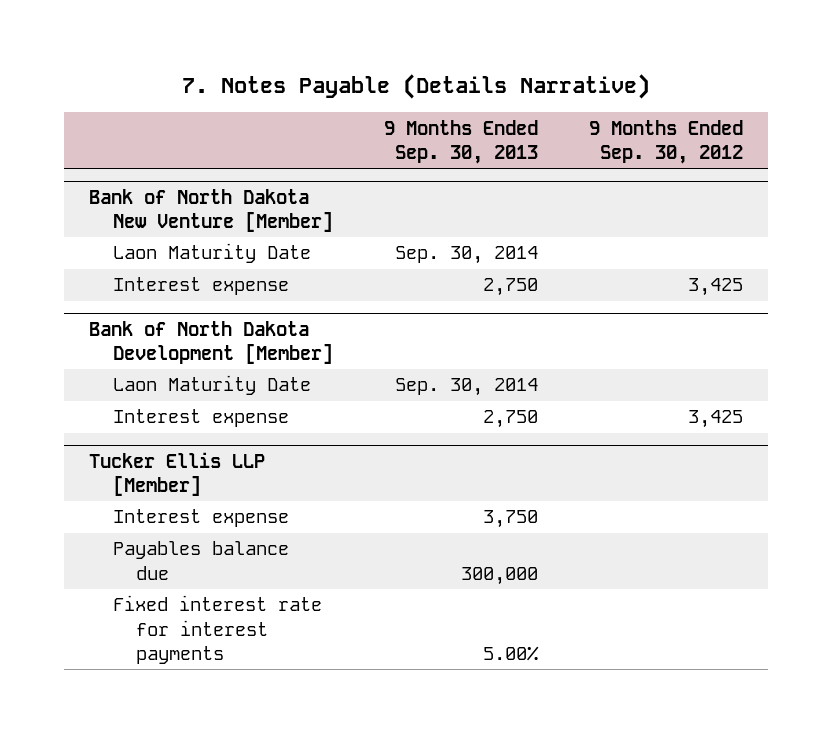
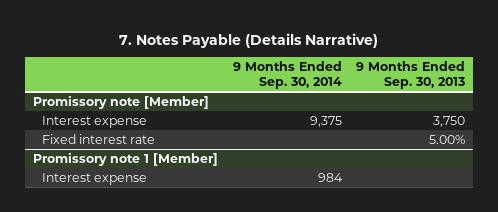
[588,119,743,165] 9 Months Ended Sep. 30, 2012 -> none
none -> [232,60,342,90] 9 Months Ended Sep. 30, 2014
[89,188,333,232] Bank of North Dakota New Venture [Member] -> none
[112,243,311,264] Laon Maturity Date -> none
[112,277,289,296] Interest expense -> none
[89,320,333,364] Bank of North Dakota Development [Member] -> none
[112,375,311,396] Laon Maturity Date -> none
[112,409,289,428] Interest expense -> none
[89,451,266,496] Tucker Ellis LLP [Member] -> none
none -> [32,94,209,109] Promissory note [Member]
[112,541,289,580] Payables balance due -> none
[112,595,322,665] Fixed interest rate for interest payments -> [41,133,155,144] Fixed interest rate
none -> [32,151,218,166] Promissory note 1 [Member]
none -> [41,172,147,185] Interest expense

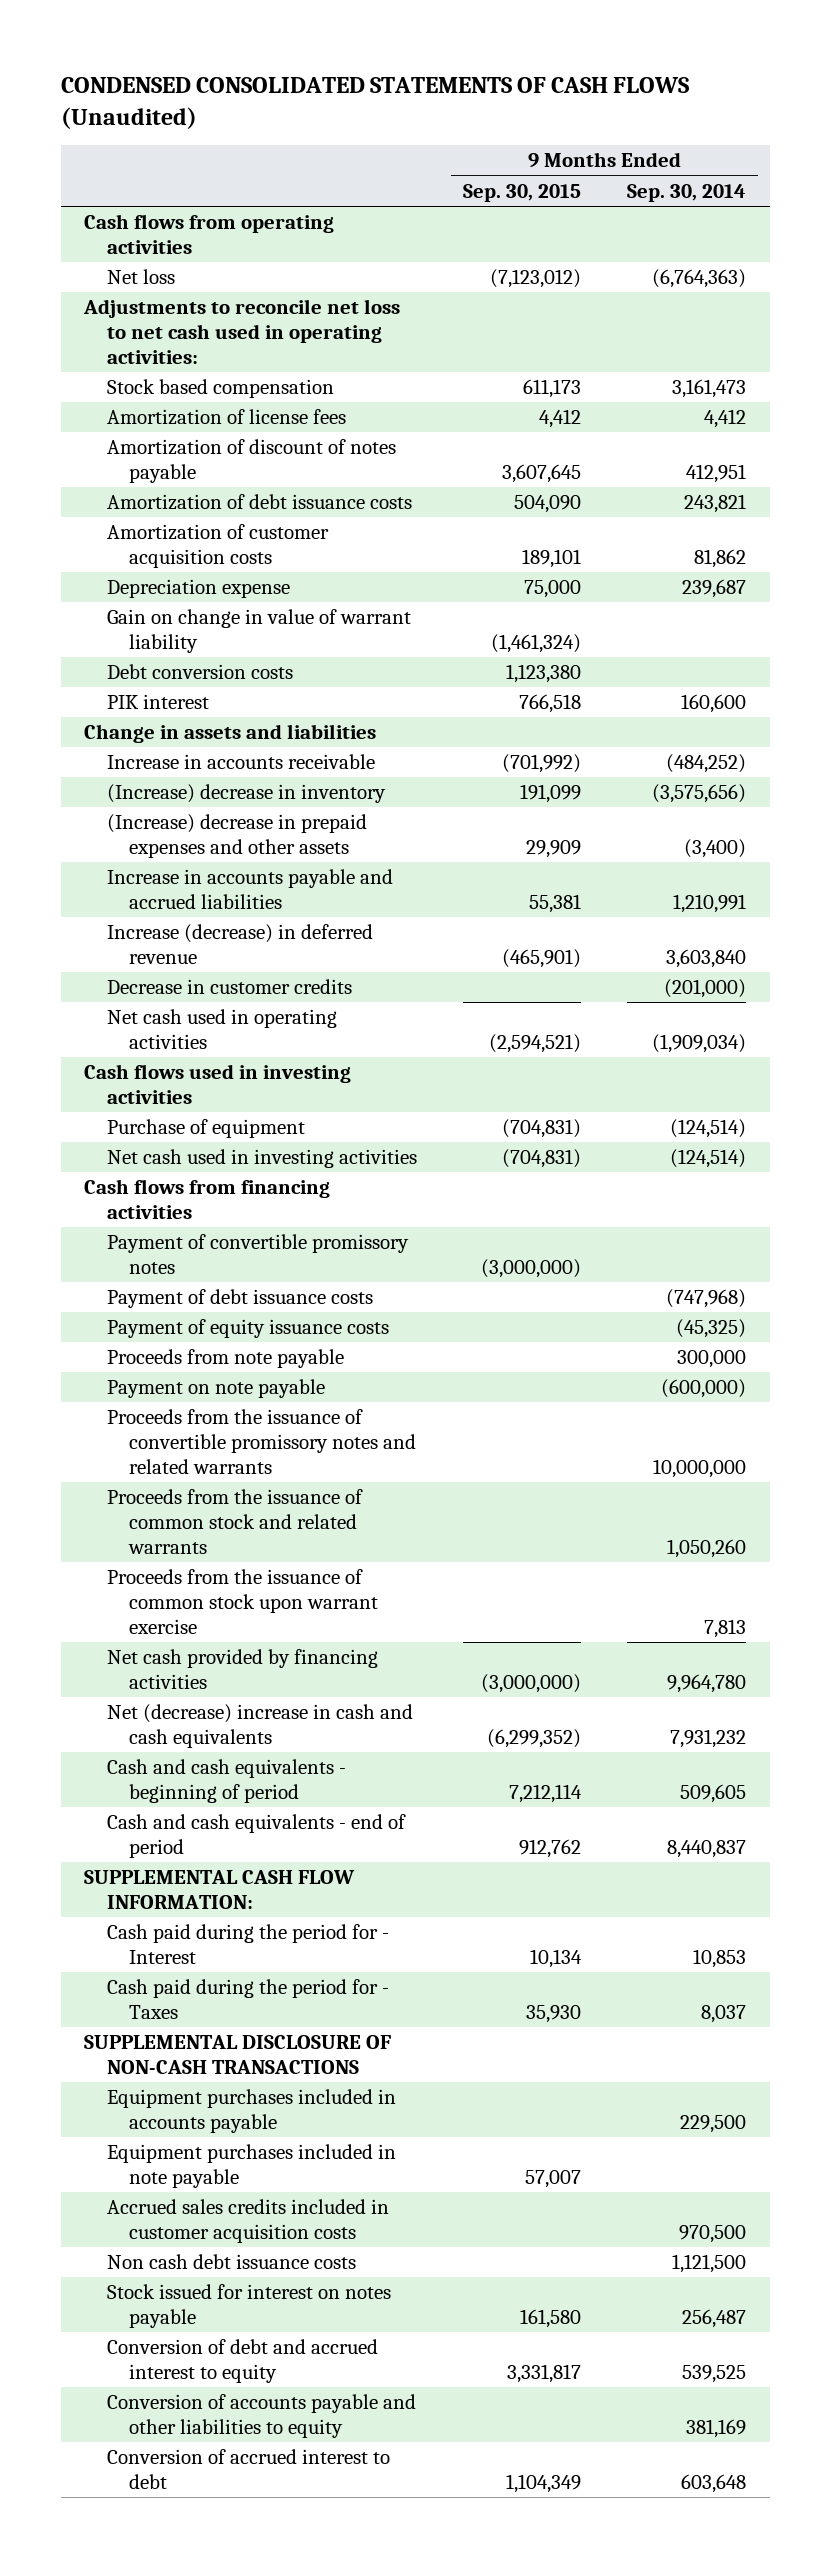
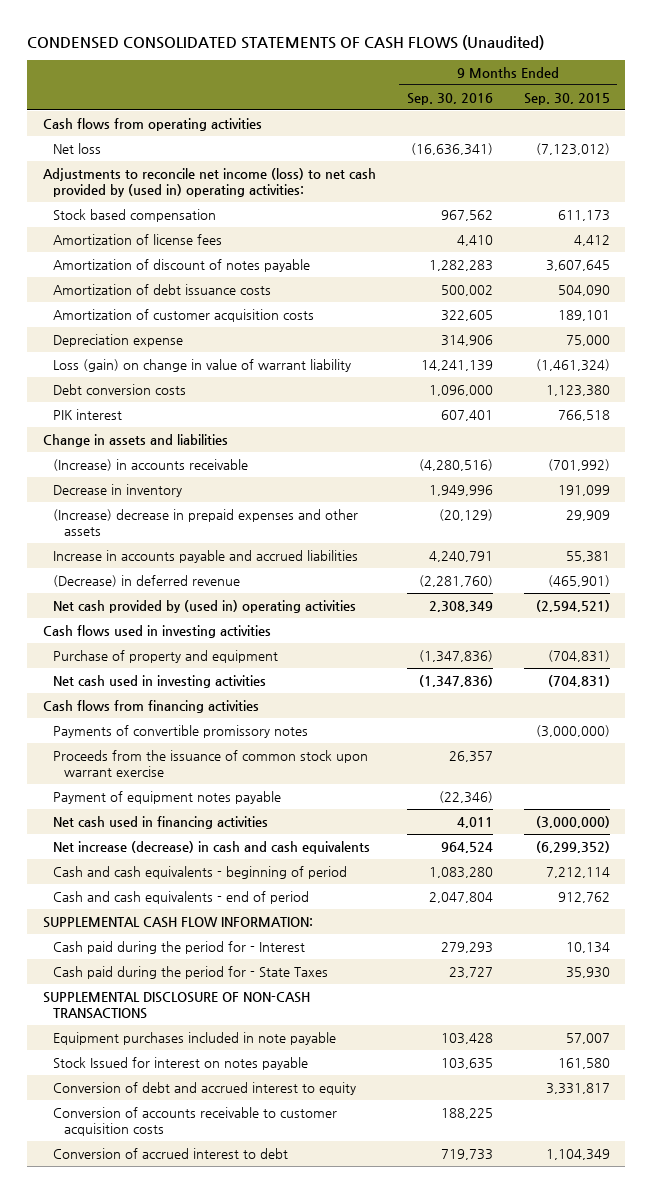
[627,183,747,202] Sep. 30, 2014 -> none
none -> [406,92,493,105] Sep. 30, 2016
[83,299,401,364] Adjustments to reconcile net loss to net cash used in operating activities: -> [42,167,376,197] Adjustments to reconcile net income (loss) to net cash provided by (used in) operating activities:
[106,609,411,653] Gain on change in value of warrant liability -> [53,358,352,372] Loss (gain) on change in value of warrant liability
[106,754,375,770] Increase in accounts receivable -> [53,458,249,471] (Increase) in accounts receivable
[106,784,386,804] (Increase) decrease in inventory -> [53,483,183,497] Decrease in inventory
[106,979,352,995] Decrease in customer credits -> none
[106,924,373,964] Increase (decrease) in deferred revenue -> [53,574,241,587] (Decrease) in deferred revenue
[106,1009,337,1049] Net cash used in operating activities -> [53,599,357,613] Net cash provided by (used in) operating activities
[106,1119,305,1139] Purchase of equipment -> [53,649,279,663] Purchase of property and equipment
[106,1289,373,1309] Payment of debt issuance costs -> none
[106,1319,389,1339] Payment of equity issuance costs -> none
[106,1349,344,1369] Proceeds from note payable -> none
[106,1379,325,1399] Payment on note payable -> none
[106,1409,417,1474] Proceeds from the issuance of convertible promissory notes and related warrants -> none
[106,1489,363,1554] Proceeds from the issuance of common stock and related warrants -> none
[106,1234,409,1274] Payment of convertible promissory notes -> [53,724,309,738] Payments of convertible promissory notes
none -> [53,790,282,804] Payment of equipment notes payable
[106,1649,378,1689] Net cash provided by financing activities -> [53,815,269,829] Net cash used in financing activities
[106,1704,413,1748] Net (decrease) increase in cash and cash equivalents -> [53,840,371,854] Net increase (decrease) in cash and cash equivalents
[106,1979,389,2019] Cash paid during the period for - Taxes -> [53,965,329,979] Cash paid during the period for - State Taxes
[106,2089,396,2133] Equipment purchases included in accounts payable -> none
[106,2199,389,2243] Accrued sales credits included in customer acquisition costs -> none
[106,2254,356,2270] Non cash debt issuance costs -> none
[106,2284,391,2328] Stock issued for interest on notes payable -> [53,1056,309,1070] Stock Issued for interest on notes payable
[106,2394,416,2438] Conversion of accounts payable and other liabilities to equity -> none
none -> [53,1106,338,1136] Conversion of accounts receivable to customer acquisition costs

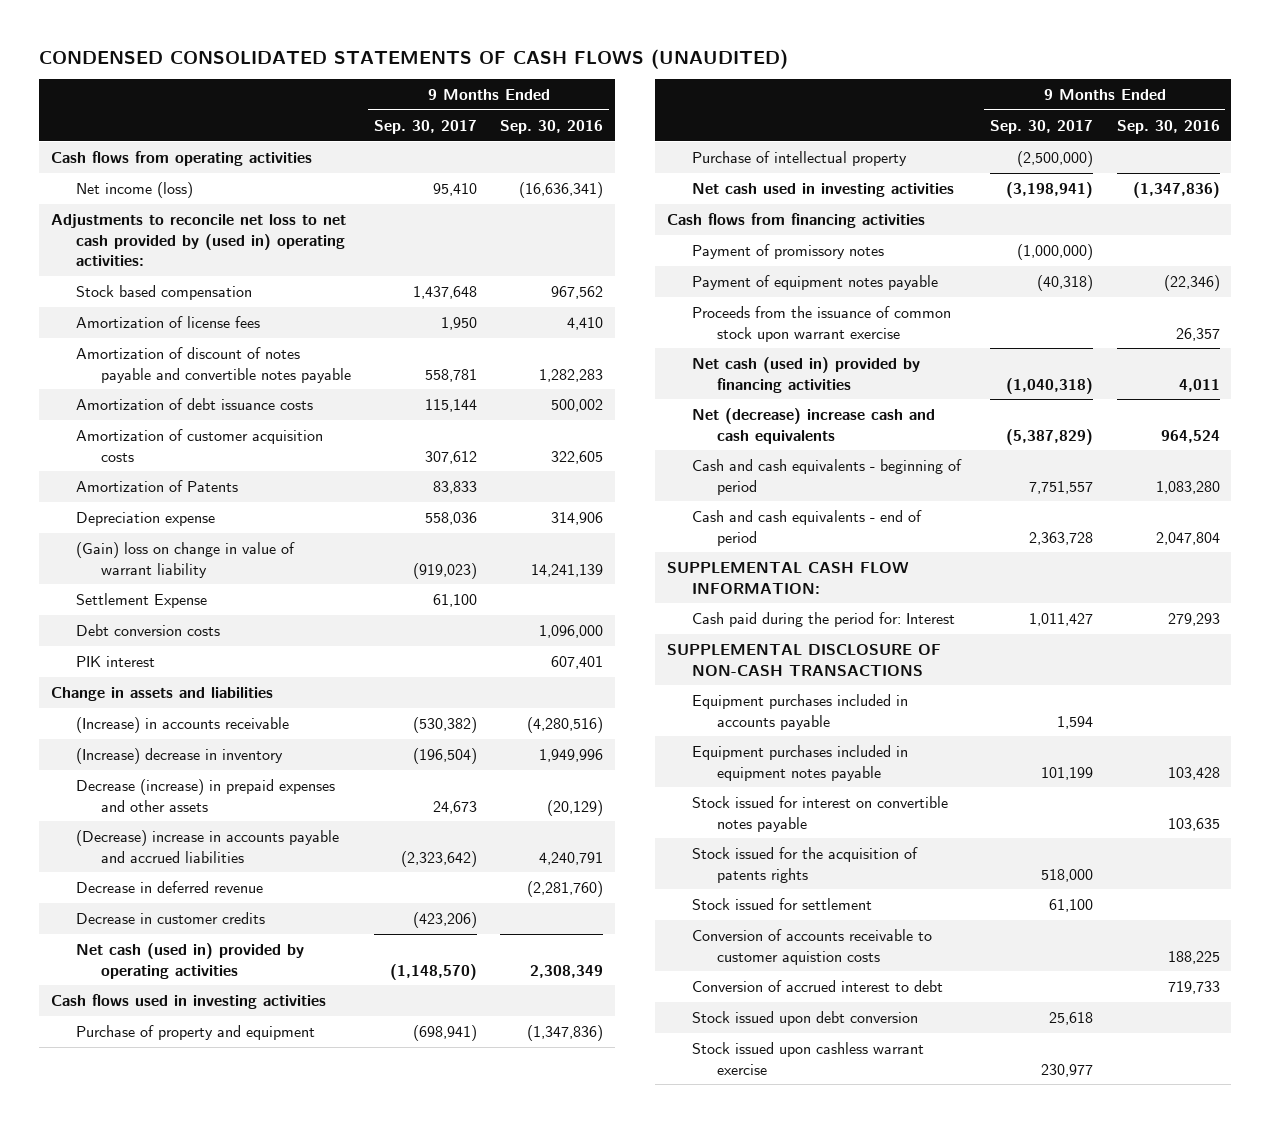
[27,35,545,51] CONDENSED CONSOLIDATED STATEMENTS OF CASH FLOWS (Unaudited) -> [38,48,788,69] CONDENSED CONSOLIDATED STATEMENTS OF CASH FLOWS (UNAUDITED)
[523,92,610,105] Sep. 30, 2015 -> none
none -> [373,119,477,134] Sep. 30, 2017
[53,142,102,154] Net loss -> [75,181,193,198] Net income (loss)
[42,167,376,197] Adjustments to reconcile net income (loss) to net cash provided by (used in) operating activities: -> [50,213,346,267] Adjustments to reconcile net loss to net cash provided by (used in) operating activities:
[53,258,311,272] Amortization of discount of notes payable -> [75,346,351,383] Amortization of discount of notes payable and convertible notes payable
none -> [75,479,238,492] Amortization of Patents
[53,358,352,372] Loss (gain) on change in value of warrant liability -> [75,541,295,578] (Gain) loss on change in value of warrant liability
none -> [75,592,207,608] Settlement Expense
[53,483,183,497] Decrease in inventory -> [75,747,283,764] (Increase) decrease in inventory
[53,508,359,536] (Increase) decrease in prepaid expenses and other assets -> [75,778,335,812] Decrease (increase) in prepaid expenses and other assets
[53,549,359,563] Increase in accounts payable and accrued liabilities -> [75,829,339,863] (Decrease) increase in accounts payable and accrued liabilities
[53,574,241,587] (Decrease) in deferred revenue -> [75,880,263,893] Decrease in deferred revenue
none -> [75,911,265,924] Decrease in customer credits
[53,599,357,613] Net cash provided by (used in) operating activities -> [75,942,304,979] Net cash (used in) provided by operating activities
none -> [691,150,907,166] Purchase of intellectual property
[53,724,309,738] Payments of convertible promissory notes -> [691,243,884,259] Payment of promissory notes
[53,749,369,777] Proceeds from the issuance of common stock upon warrant exercise -> [691,305,951,342] Proceeds from the issuance of common stock upon warrant exercise
[53,815,269,829] Net cash used in financing activities -> [691,356,920,393] Net cash (used in) provided by financing activities
[53,840,371,854] Net increase (decrease) in cash and cash equivalents -> [691,407,935,444] Net (decrease) increase cash and cash equivalents
[53,940,306,954] Cash paid during the period for - Interest -> none
[53,965,329,979] Cash paid during the period for - State Taxes -> [691,611,955,627] Cash paid during the period for: Interest
[448,966,493,978] 23,727 -> [1167,612,1220,626] 279,293
[53,1081,357,1095] Conversion of debt and accrued interest to equity -> none
none -> [691,693,908,730] Equipment purchases included in accounts payable
[53,1031,337,1045] Equipment purchases included in note payable -> [691,744,908,781] Equipment purchases included in equipment notes payable
[53,1056,309,1070] Stock Issued for interest on notes payable -> [691,795,948,832] Stock issued for interest on convertible notes payable
none -> [691,846,918,883] Stock issued for the acquisition of patents rights
none -> [691,897,872,910] Stock issued for settlement
[53,1106,338,1136] Conversion of accounts receivable to customer acquisition costs -> [691,928,932,965] Conversion of accounts receivable to customer aquistion costs
none -> [691,1010,918,1026] Stock issued upon debt conversion
none -> [691,1041,924,1075] Stock issued upon cashless warrant exercise

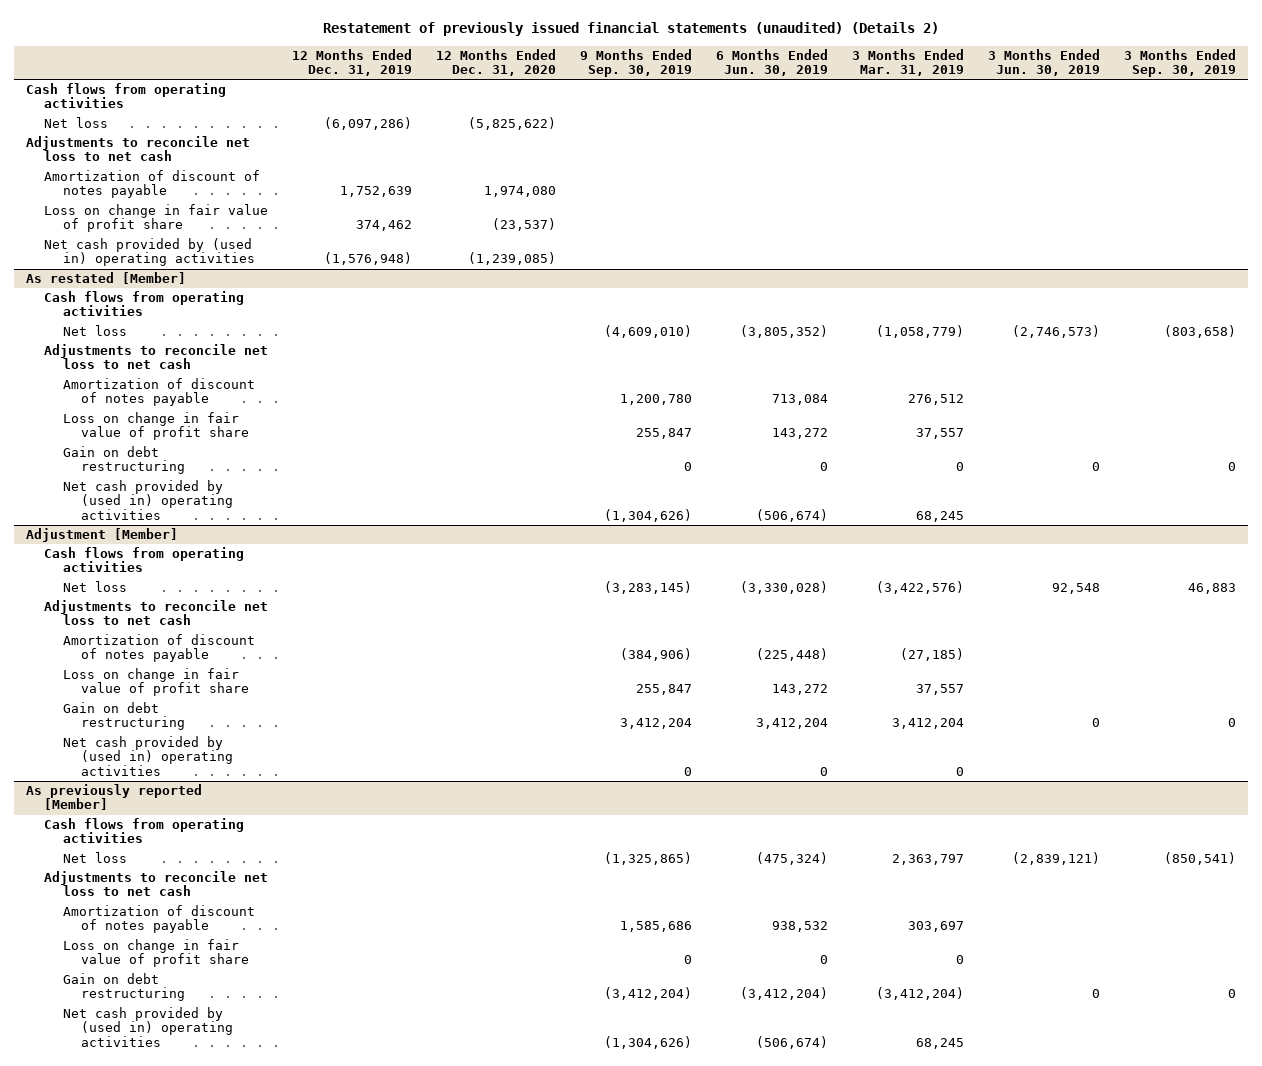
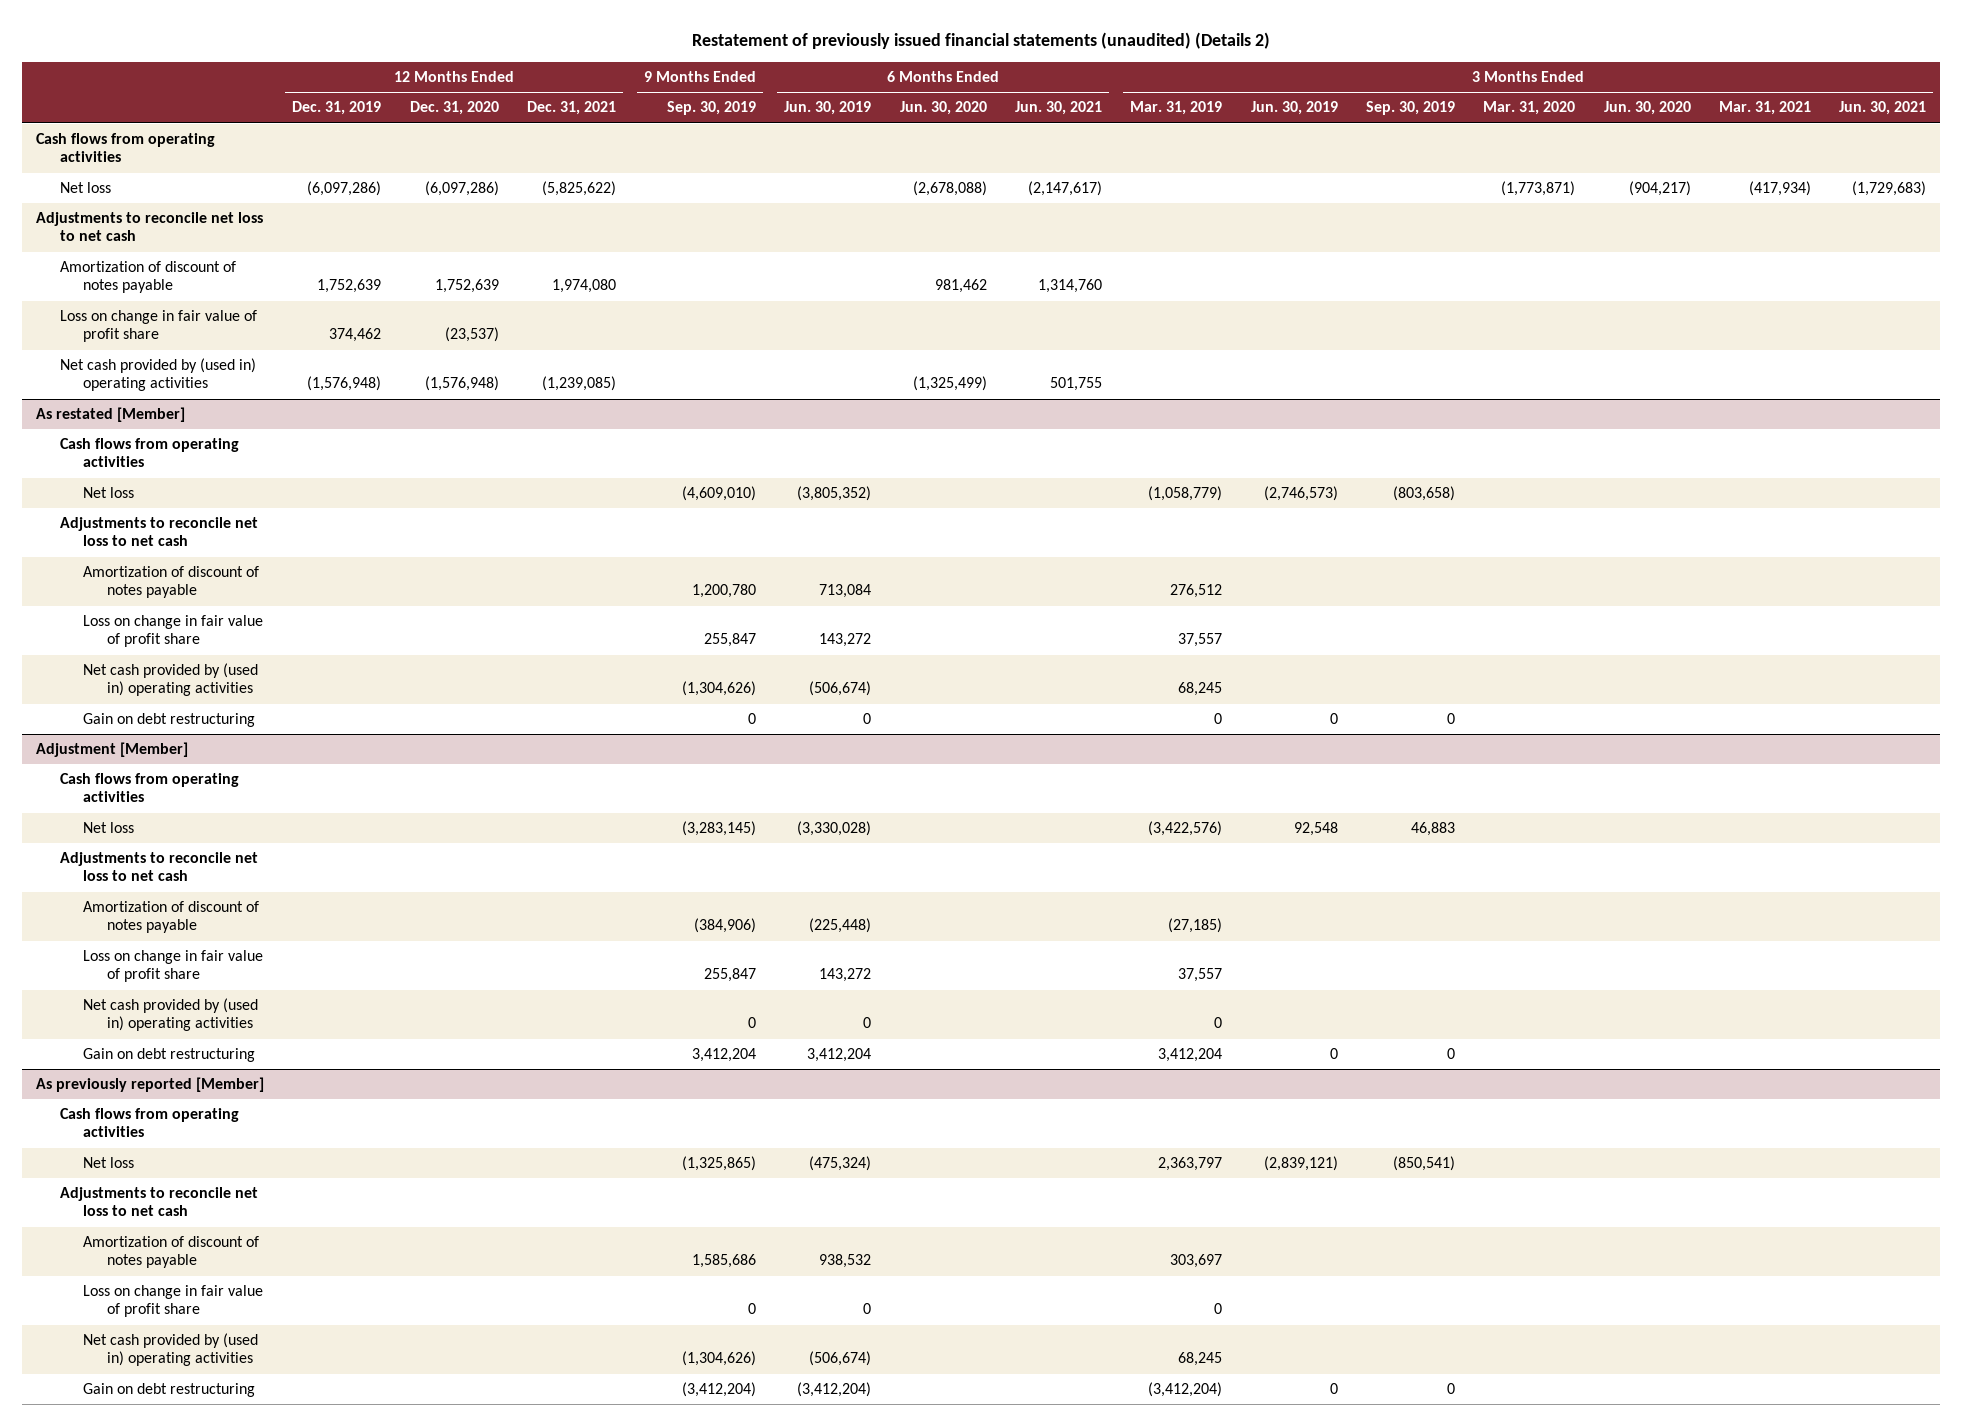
none -> [526,101,616,116] Dec. 31, 2021
none -> [899,101,987,116] Jun. 30, 2020
none -> [1015,101,1103,116] Jun. 30, 2021
none -> [1483,101,1576,116] Mar. 31, 2020
none -> [1603,101,1691,116] Jun. 30, 2020
none -> [1718,101,1811,116] Mar. 31, 2021
none -> [1839,101,1927,116] Jun. 30, 2021
[468,117,557,131] (5,825,622) -> [424,181,499,197] (6,097,286)
[484,186,557,198] 1,974,080 -> [434,279,499,294] 1,752,639
[468,252,557,266] (1,239,085) -> [424,376,499,392] (1,576,948)
[62,446,185,475] Gain on debt restructuring -> [83,713,256,728] Gain on debt restructuring
[62,702,185,731] Gain on debt restructuring -> [83,1048,256,1063] Gain on debt restructuring
[62,973,185,1002] Gain on debt restructuring -> [83,1383,256,1398] Gain on debt restructuring

